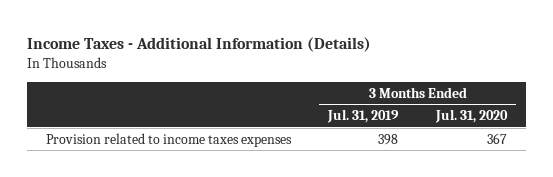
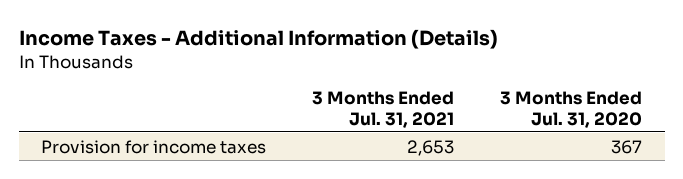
[327,109,400,124] Jul. 31, 2019 -> none
none -> [312,91,455,128] 3 Months Ended Jul. 31, 2021
[45,132,292,147] Provision related to income taxes expenses -> [41,139,267,154] Provision for income taxes

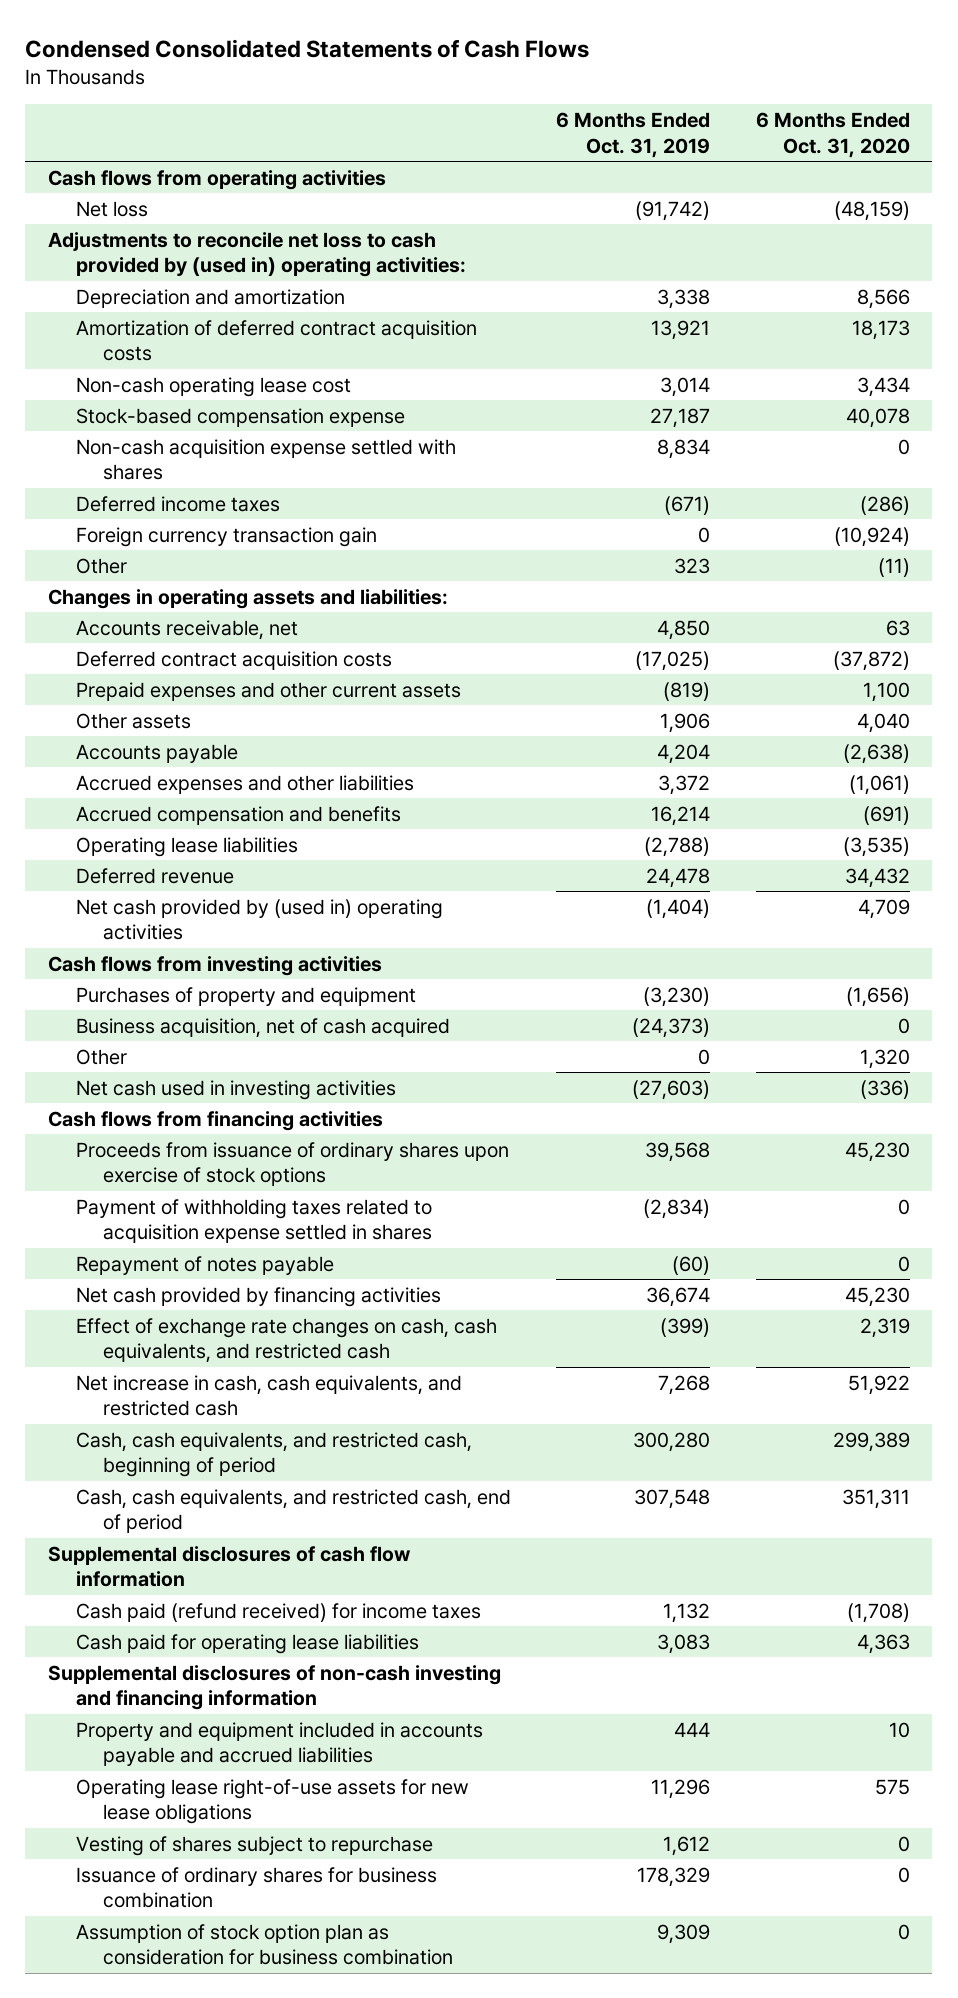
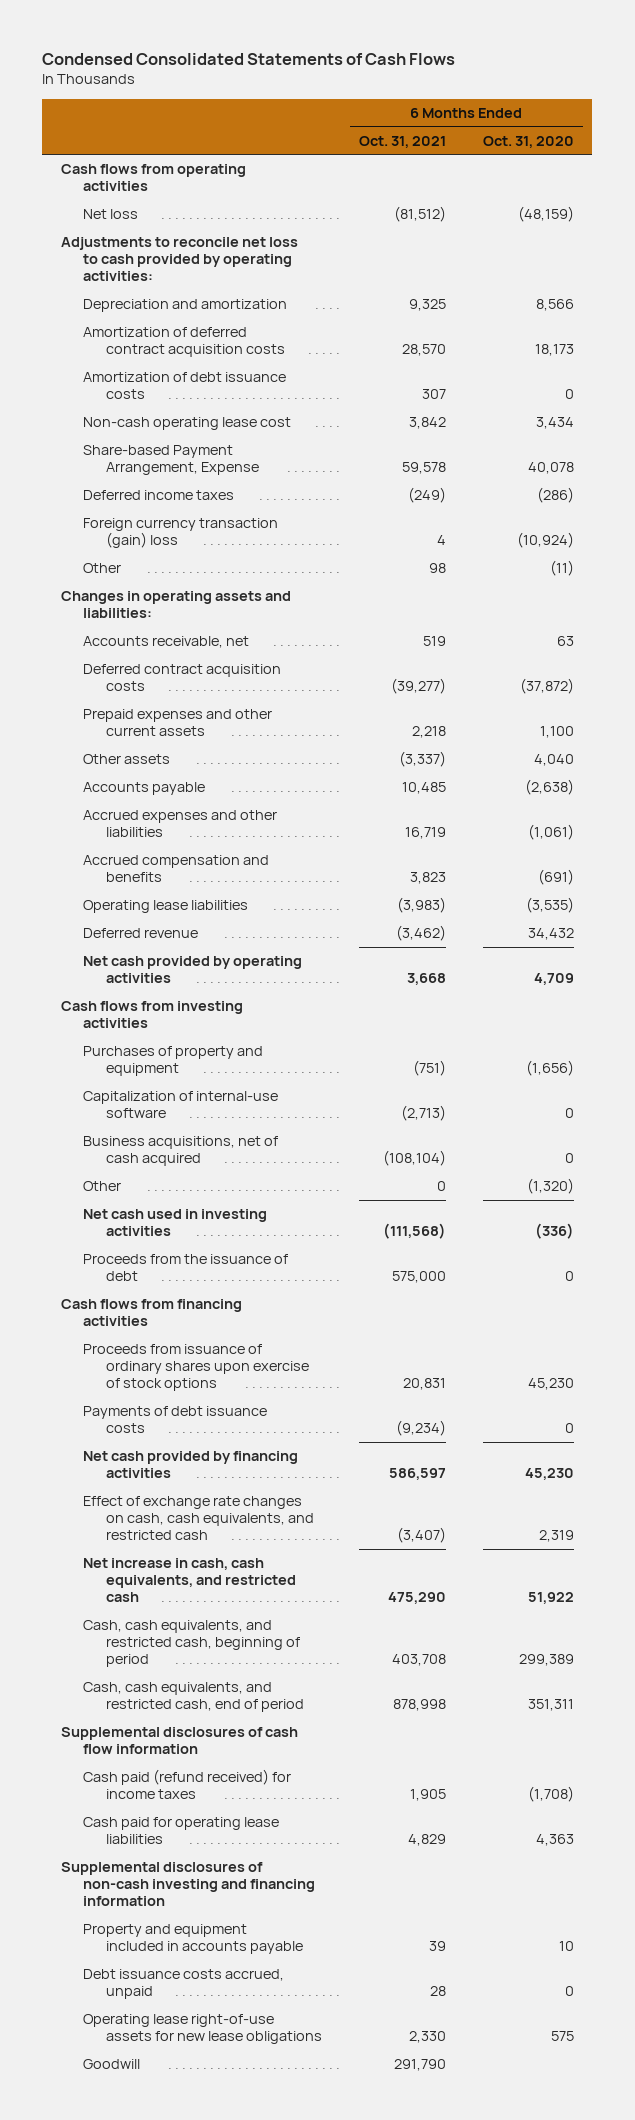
[556,111,711,158] 6 Months Ended Oct. 31, 2019 -> none
none -> [358,135,446,148] Oct. 31, 2021
[48,231,466,278] Adjustments to reconcile net loss to cash provided by (used in) operating activities: -> [60,237,298,282] Adjustments to reconcile net loss to cash provided by operating activities:
none -> [83,372,287,400] Amortization of debt issuance costs
[75,438,456,481] Non-cash acquisition expense settled with shares -> none
[75,407,405,427] Stock-based compensation expense -> [83,445,260,476] Share-based Payment Arrangement, Expense
[75,526,377,547] Foreign currency transaction gain -> [83,518,279,549] Foreign currency transaction (gain) loss
[75,898,443,941] Net cash provided by (used in) operating activities -> [83,956,303,984] Net cash provided by operating activities
none -> [83,1091,279,1119] Capitalization of internal-use software
[75,1017,450,1038] Business acquisition, net of cash acquired -> [83,1136,279,1167] Business acquisitions, net of cash acquired
[859,1048,910,1069] 1,320 -> [526,1178,574,1195] (1,320)
none -> [83,1254,289,1282] Proceeds from the issuance of debt
[75,1198,433,1244] Payment of withholding taxes related to acquisition expense settled in shares -> none
[75,1255,334,1275] Repayment of notes payable -> none
none -> [83,1406,268,1434] Payments of debt issuance costs
[75,1721,483,1767] Property and equipment included in accounts payable and accrued liabilities -> [83,1924,304,1955] Property and equipment included in accounts payable
none -> [83,1969,285,2000] Debt issuance costs accrued, unpaid
[75,1835,433,1856] Vesting of shares subject to repurchase -> none
[75,1866,437,1909] Issuance of ordinary shares for business combination -> none
[75,1923,454,1966] Assumption of stock option plan as consideration for business combination -> none
none -> [83,2059,141,2070] Goodwill

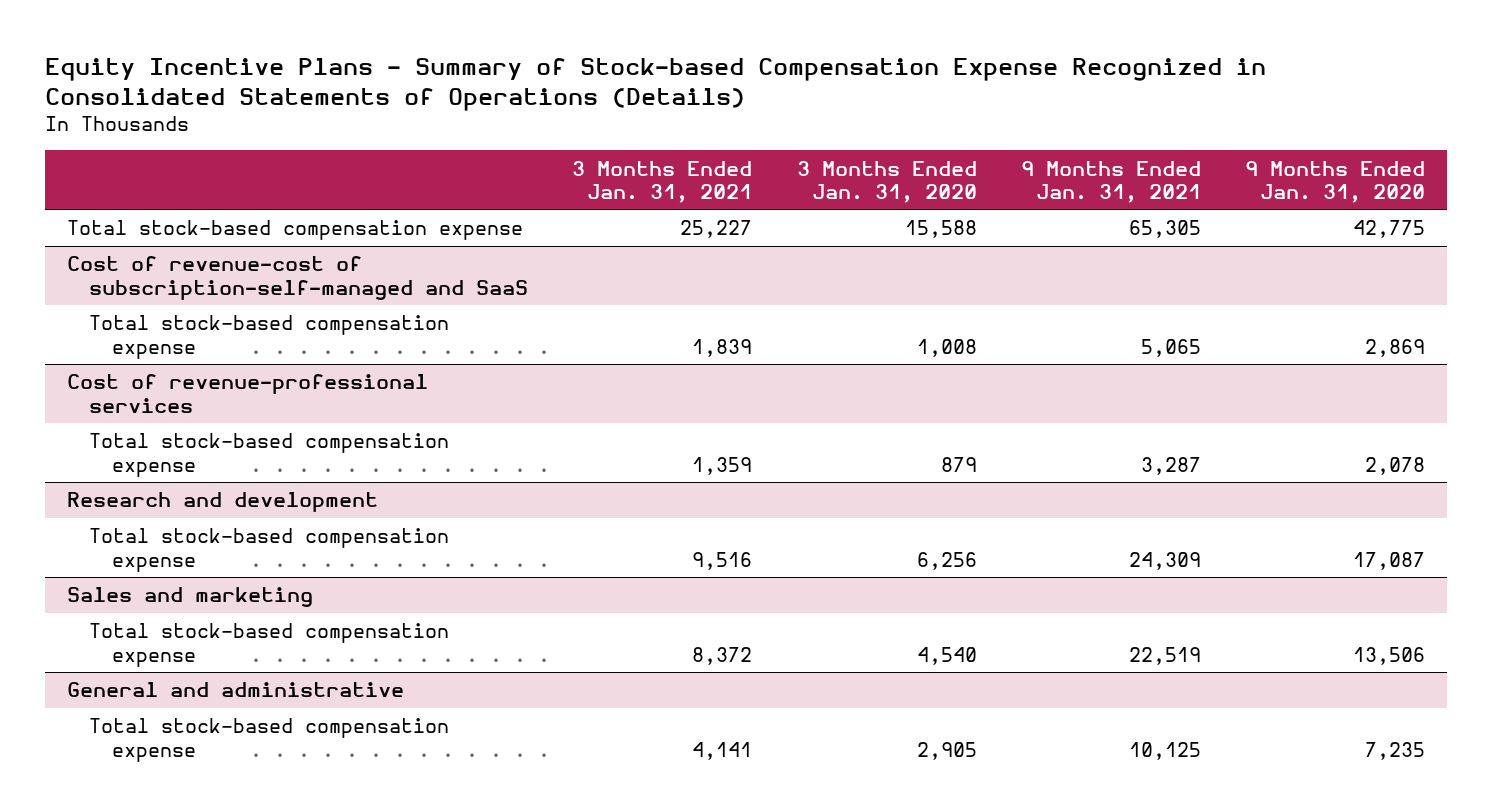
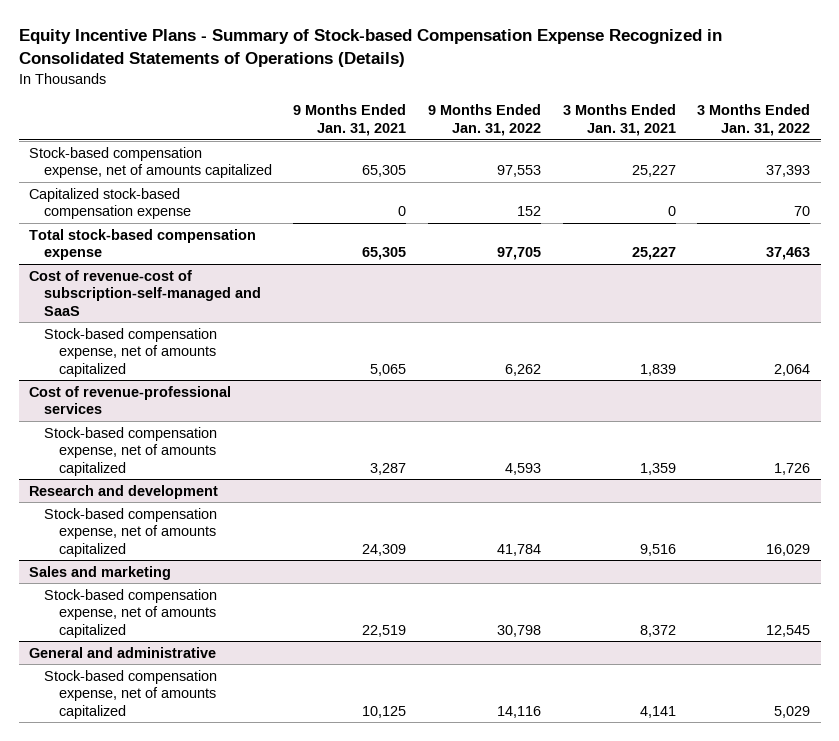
[796,160,977,203] 3 Months Ended Jan. 31, 2020 -> none
[1245,160,1426,203] 9 Months Ended Jan. 31, 2020 -> none
none -> [428,104,542,137] 9 Months Ended Jan. 31, 2022
none -> [697,104,811,137] 3 Months Ended Jan. 31, 2022
none -> [29,146,272,179] Stock-based compensation expense, net of amounts capitalized
none -> [29,187,191,220] Capitalized stock-based compensation expense
[89,315,450,359] Total stock-based compensation expense -> [43,327,217,377] Stock-based compensation expense, net of amounts capitalized
[89,433,450,477] Total stock-based compensation expense -> [43,426,217,476] Stock-based compensation expense, net of amounts capitalized
[89,528,450,572] Total stock-based compensation expense -> [43,507,217,557] Stock-based compensation expense, net of amounts capitalized
[89,623,450,667] Total stock-based compensation expense -> [43,588,217,638] Stock-based compensation expense, net of amounts capitalized
[89,718,450,762] Total stock-based compensation expense -> [43,669,217,719] Stock-based compensation expense, net of amounts capitalized

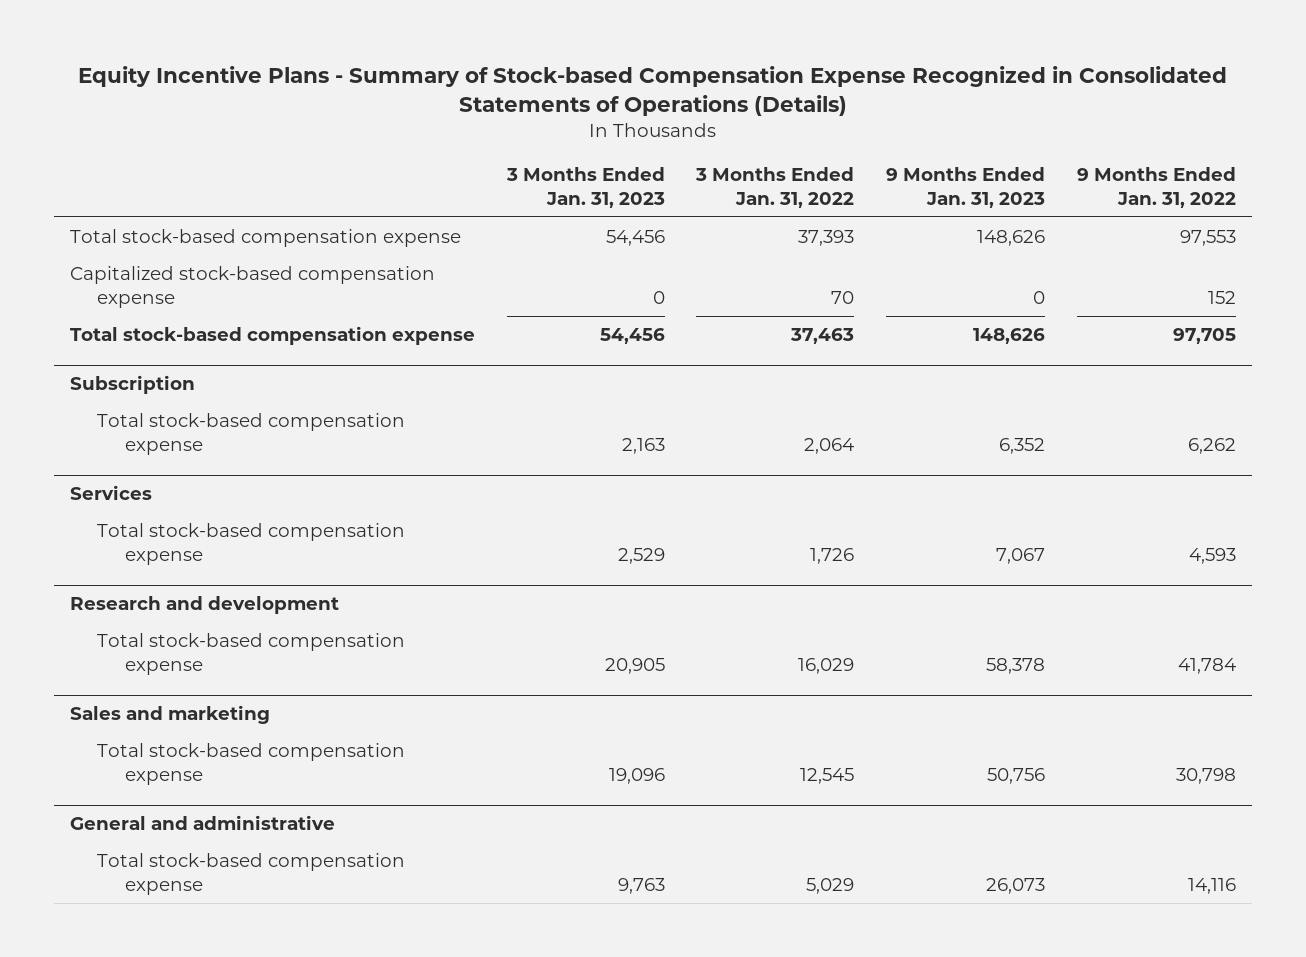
[293,104,407,137] 9 Months Ended Jan. 31, 2021 -> none
[562,104,676,137] 3 Months Ended Jan. 31, 2021 -> none
none -> [505,166,665,209] 3 Months Ended Jan. 31, 2023
none -> [886,166,1046,209] 9 Months Ended Jan. 31, 2023
[29,146,272,179] Stock-based compensation expense, net of amounts capitalized -> [69,228,461,247] Total stock-based compensation expense
[29,269,261,316] Cost of revenue-cost of subscription-self-managed and SaaS -> [69,375,195,395] Subscription
[43,327,217,377] Stock-based compensation expense, net of amounts capitalized -> [97,412,406,456] Total stock-based compensation expense
[29,385,232,415] Cost of revenue-professional services -> [69,485,152,501] Services
[43,426,217,476] Stock-based compensation expense, net of amounts capitalized -> [97,522,406,566] Total stock-based compensation expense
[43,507,217,557] Stock-based compensation expense, net of amounts capitalized -> [97,632,406,676] Total stock-based compensation expense
[43,588,217,638] Stock-based compensation expense, net of amounts capitalized -> [97,742,406,786] Total stock-based compensation expense
[43,669,217,719] Stock-based compensation expense, net of amounts capitalized -> [97,852,406,896] Total stock-based compensation expense

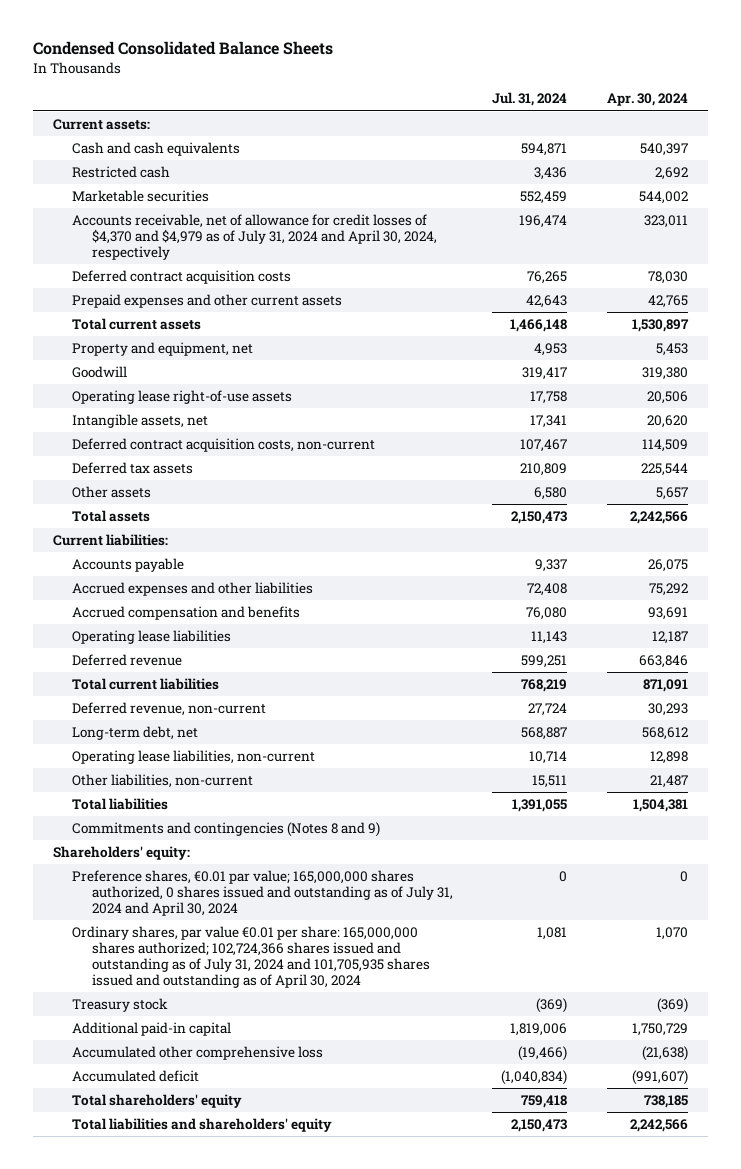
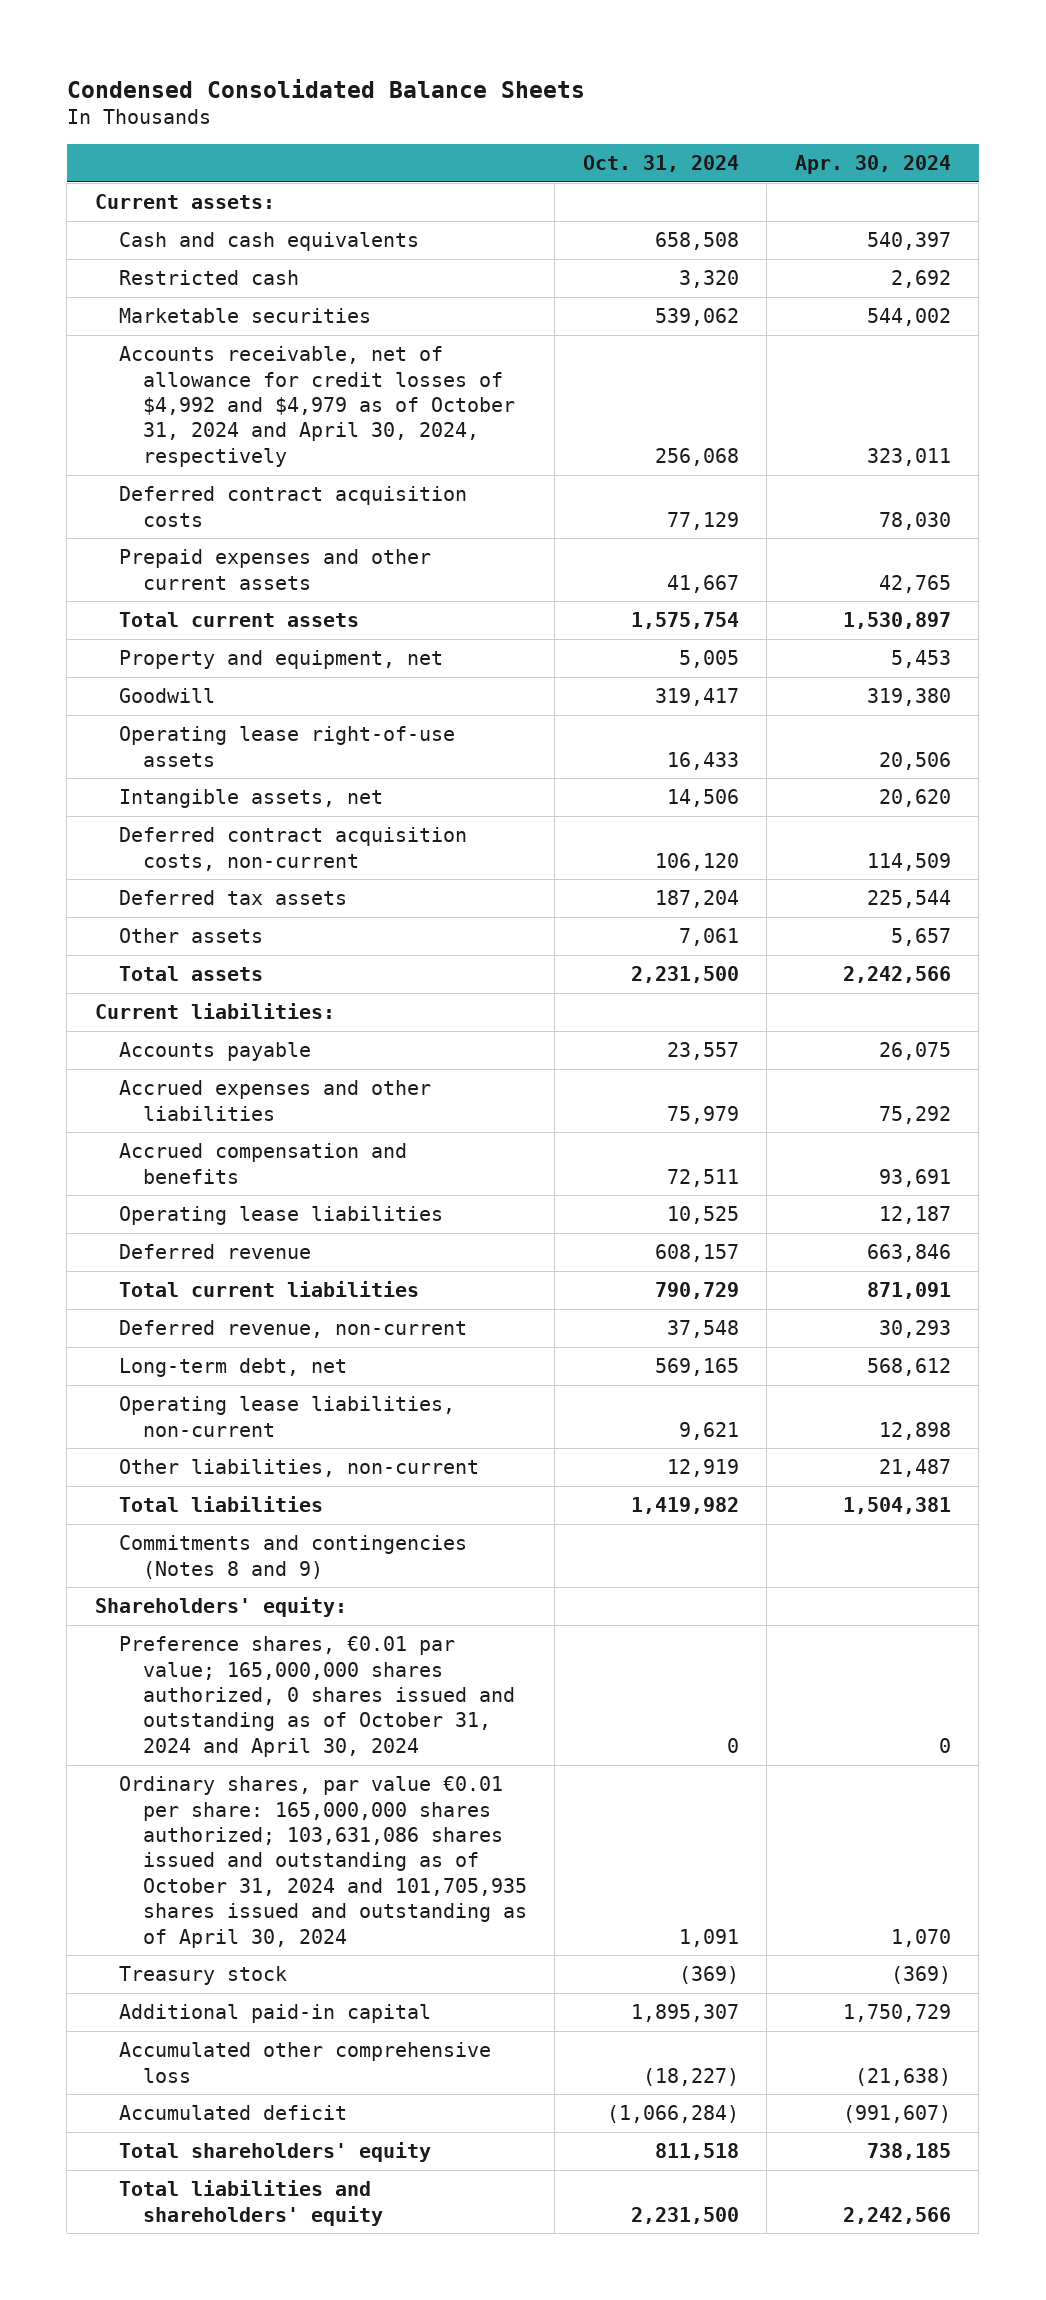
[492,92,568,107] Jul. 31, 2024 -> none
none -> [582,155,739,173] Oct. 31, 2024
[72,214,437,260] Accounts receivable, net of allowance for credit losses of $4,370 and $4,979 as of July 31, 2024 and April 30, 2024, respectively -> [118,346,515,467] Accounts receivable, net of allowance for credit losses of $4,992 and $4,979 as of October 31, 2024 and April 30, 2024, respectively
[72,870,453,916] Preference shares, €0.01 par value; 165,000,000 shares authorized, 0 shares issued and outstanding as of July 31, 2024 and April 30, 2024 -> [118,1636,515,1757] Preference shares, €0.01 par value; 165,000,000 shares authorized, 0 shares issued and outstanding as of October 31, 2024 and April 30, 2024
[72,926,430,988] Ordinary shares, par value €0.01 per share: 165,000,000 shares authorized; 102,724,366 shares issued and outstanding as of July 31, 2024 and 101,705,935 shares issued and outstanding as of April 30, 2024 -> [118,1776,527,1948] Ordinary shares, par value €0.01 per share: 165,000,000 shares authorized; 103,631,086 shares issued and outstanding as of October 31, 2024 and 101,705,935 shares issued and outstanding as of April 30, 2024

